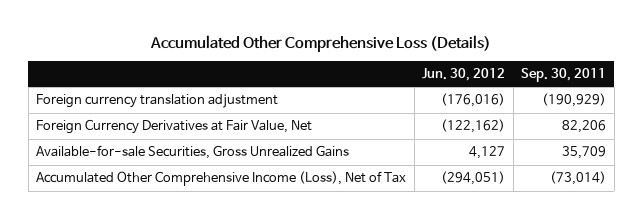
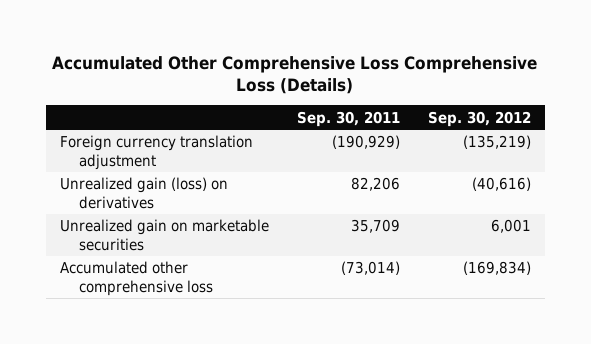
[150,35,492,53] Accumulated Other Comprehensive Loss (Details) -> [52,55,538,95] Accumulated Other Comprehensive Loss Comprehensive Loss (Details)
[422,68,506,82] Jun. 30, 2012 -> none
none -> [427,110,531,127] Sep. 30, 2012
[36,119,313,135] Foreign Currency Derivatives at Fair Value, Net -> [60,177,229,209] Unrealized gain (loss) on derivatives
[36,145,350,160] Available-for-sale Securities, Gross Unrealized Gains -> [60,219,270,251] Unrealized gain on marketable securities
[36,171,407,187] Accumulated Other Comprehensive Income (Loss), Net of Tax -> [60,261,213,296] Accumulated other comprehensive loss

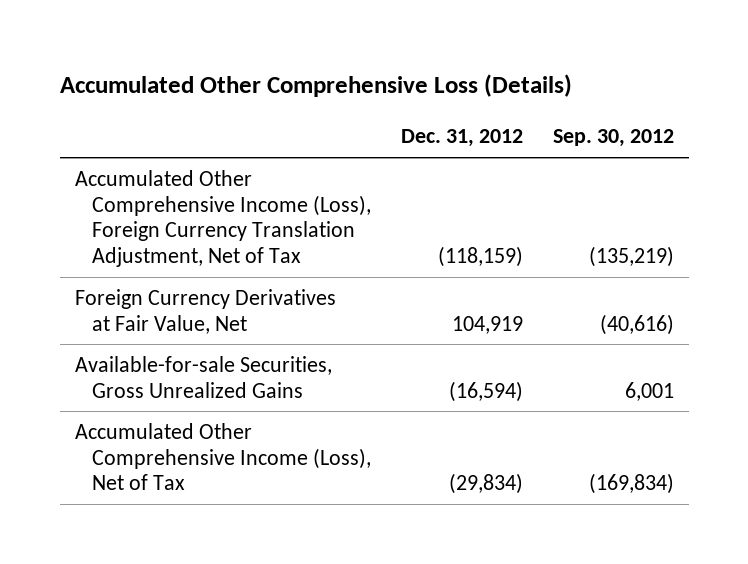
[52,55,538,95] Accumulated Other Comprehensive Loss Comprehensive Loss (Details) -> [59,74,572,98] Accumulated Other Comprehensive Loss (Details)
[296,110,400,127] Sep. 30, 2011 -> none
none -> [400,129,523,148] Dec. 31, 2012
[60,135,254,170] Foreign currency translation adjustment -> [74,169,372,267] Accumulated Other Comprehensive Income (Loss), Foreign Currency Translation Adjustment, Net of Tax
[60,177,229,209] Unrealized gain (loss) on derivatives -> [74,288,336,334] Foreign Currency Derivatives at Fair Value, Net
[60,219,270,251] Unrealized gain on marketable securities -> [74,355,332,398] Available-for-sale Securities, Gross Unrealized Gains
[60,261,213,296] Accumulated other comprehensive loss -> [74,422,372,491] Accumulated Other Comprehensive Income (Loss), Net of Tax

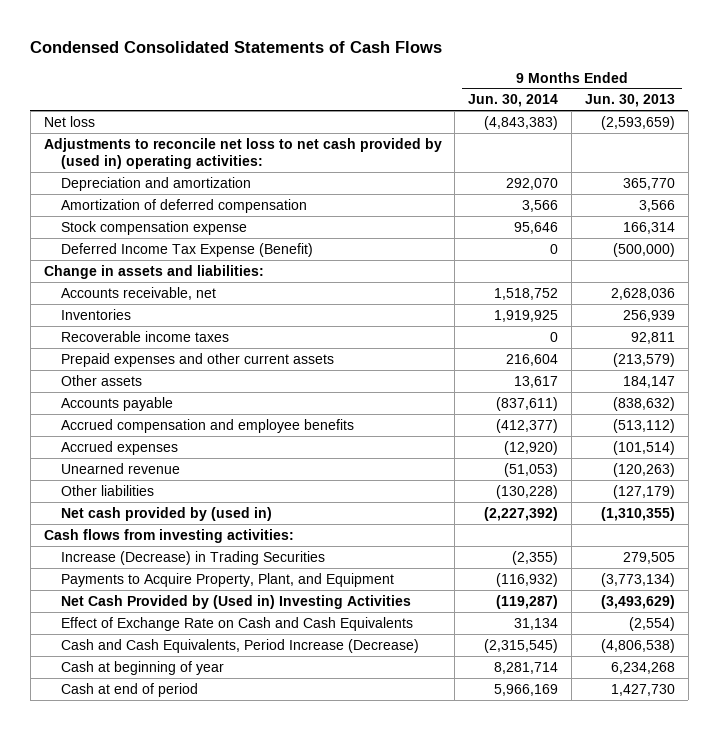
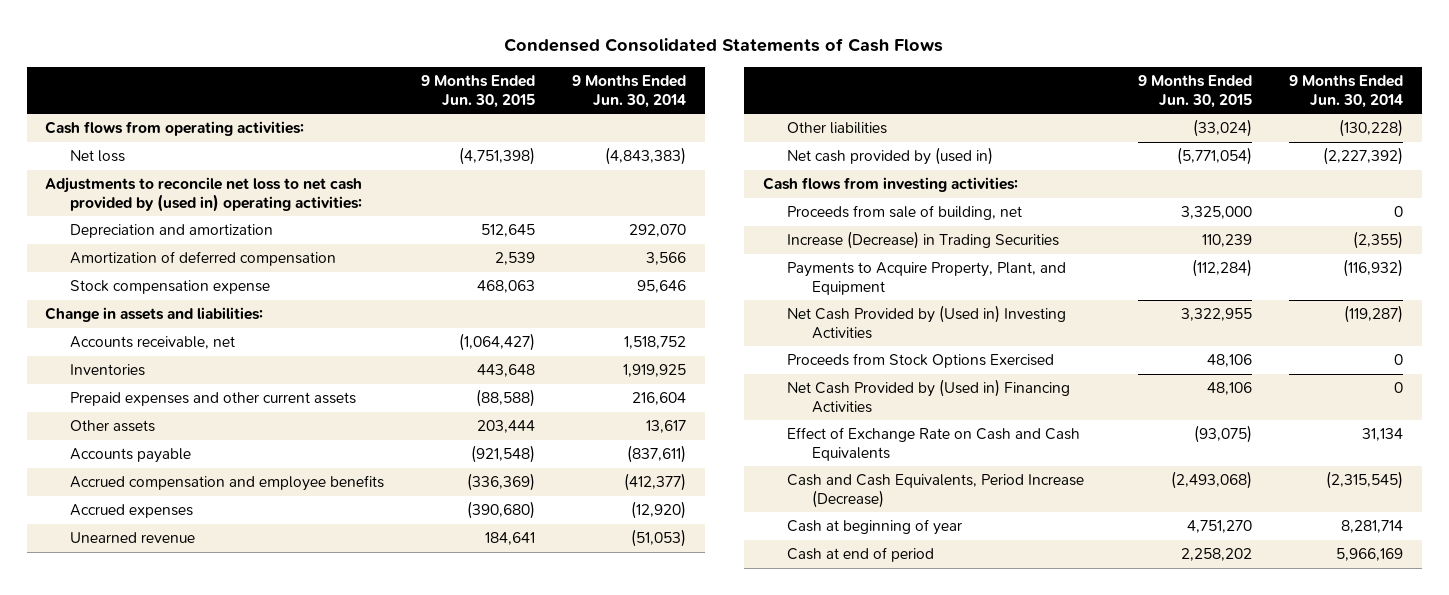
[584,94,675,108] Jun. 30, 2013 -> none
none -> [420,74,535,108] 9 Months Ended Jun. 30, 2015
none -> [45,121,305,137] Cash flows from operating activities:
[60,242,313,257] Deferred Income Tax Expense (Benefit) -> none
[60,330,229,342] Recoverable income taxes -> none
none -> [787,205,1023,221] Proceeds from sale of building, net
none -> [787,353,1055,369] Proceeds from Stock Options Exercised
none -> [787,379,1071,413] Net Cash Provided by (Used in) Financing Activities

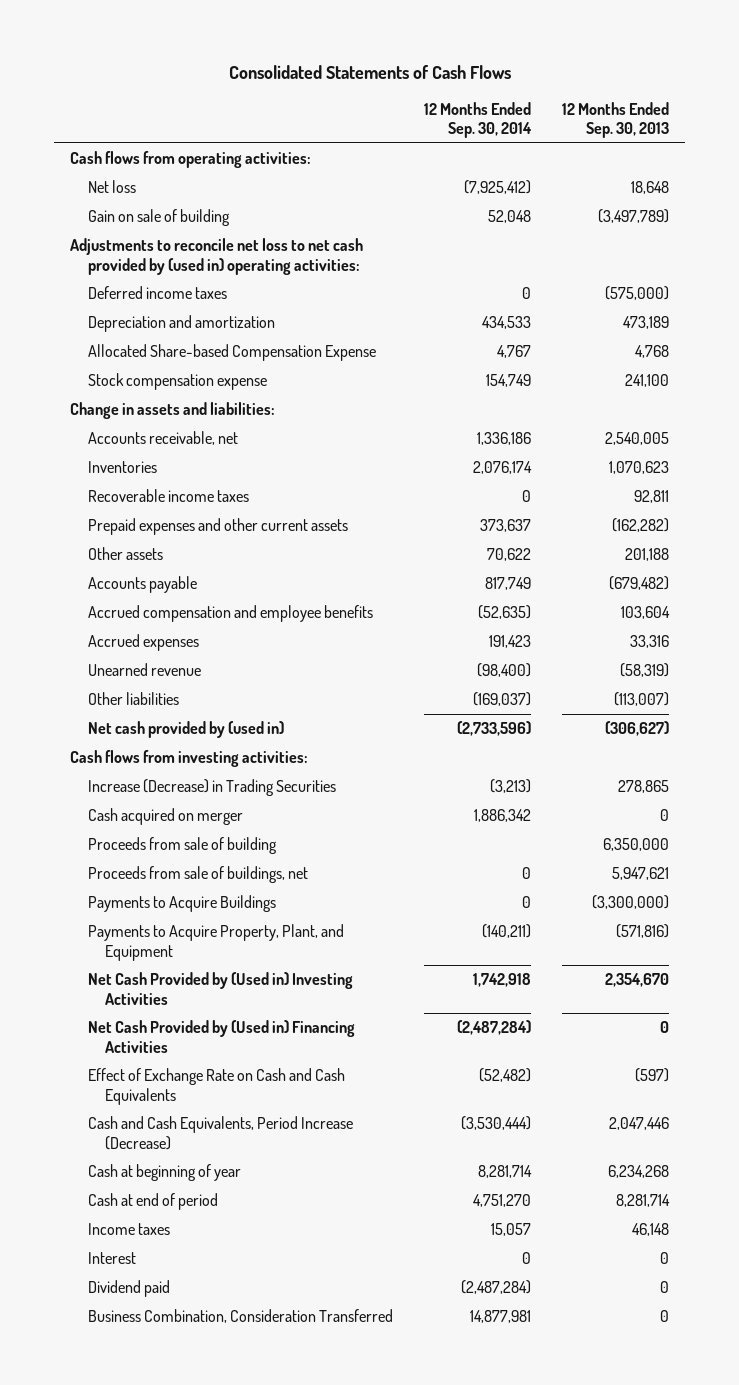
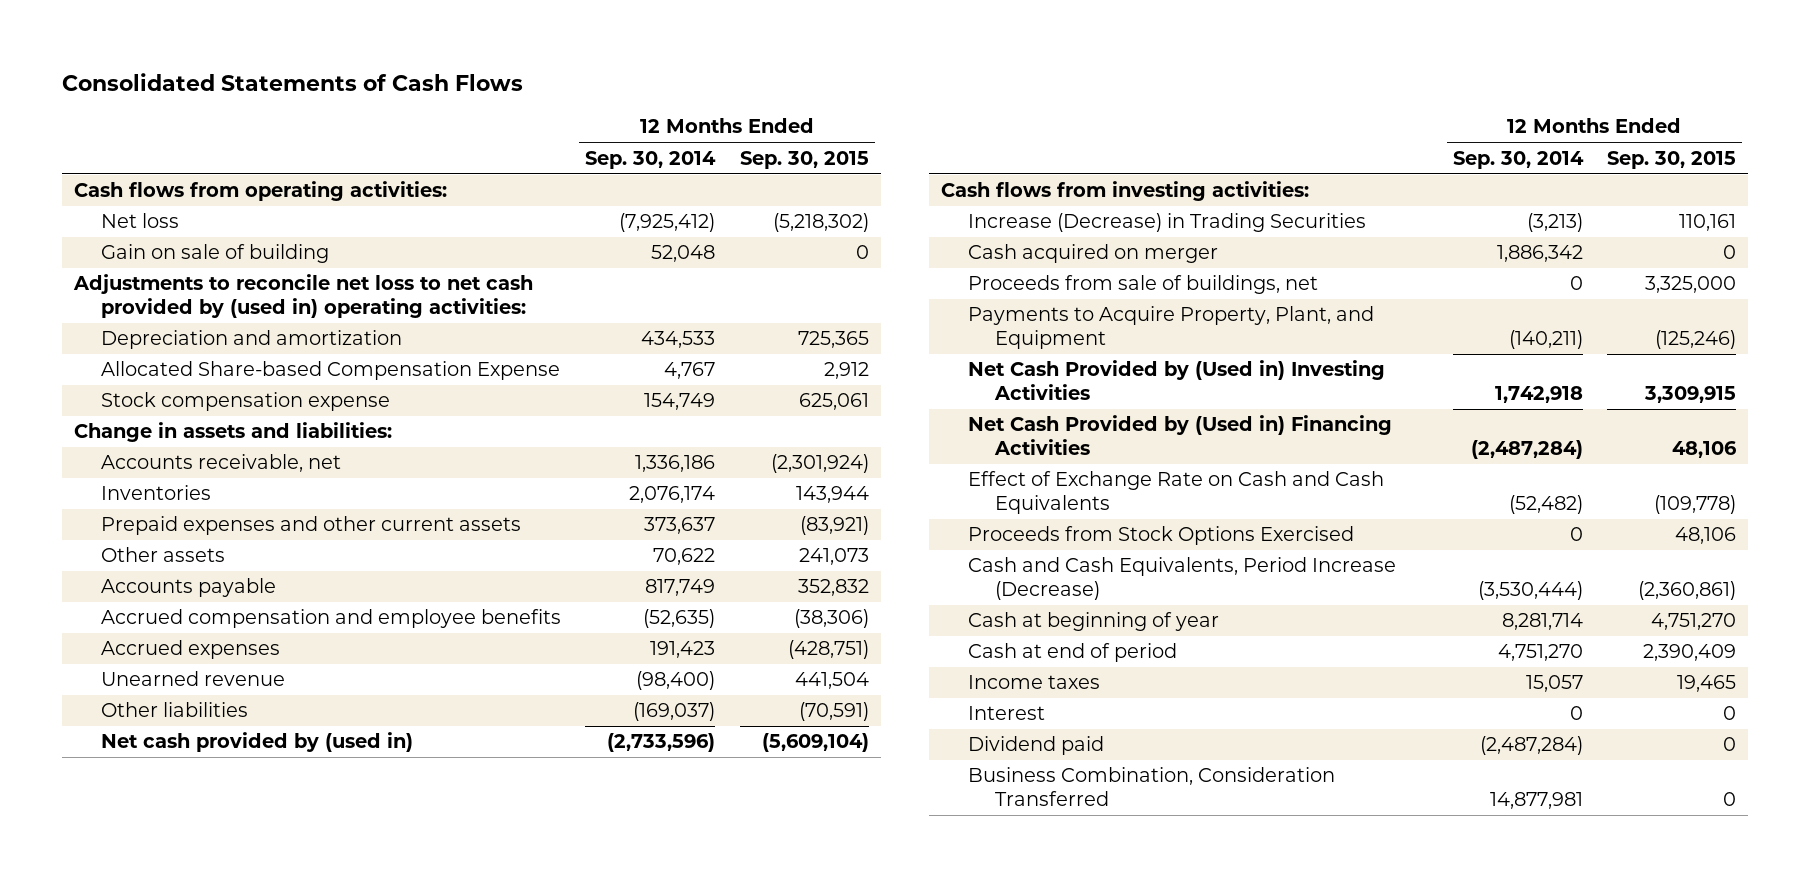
[562,101,670,138] 12 Months Ended Sep. 30, 2013 -> none
none -> [739,150,869,169] Sep. 30, 2015
[87,286,227,300] Deferred income taxes -> none
[87,489,249,503] Recoverable income taxes -> none
[87,837,277,855] Proceeds from sale of building -> none
[87,895,276,913] Payments to Acquire Buildings -> none
none -> [968,526,1355,546] Proceeds from Stock Options Exercised

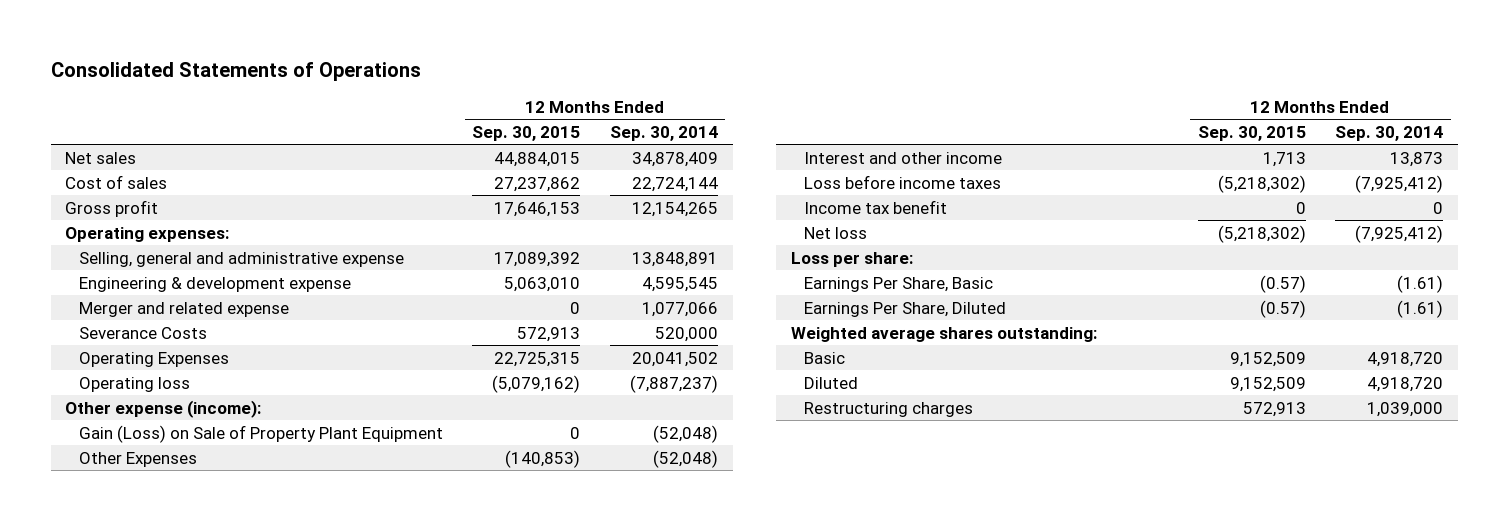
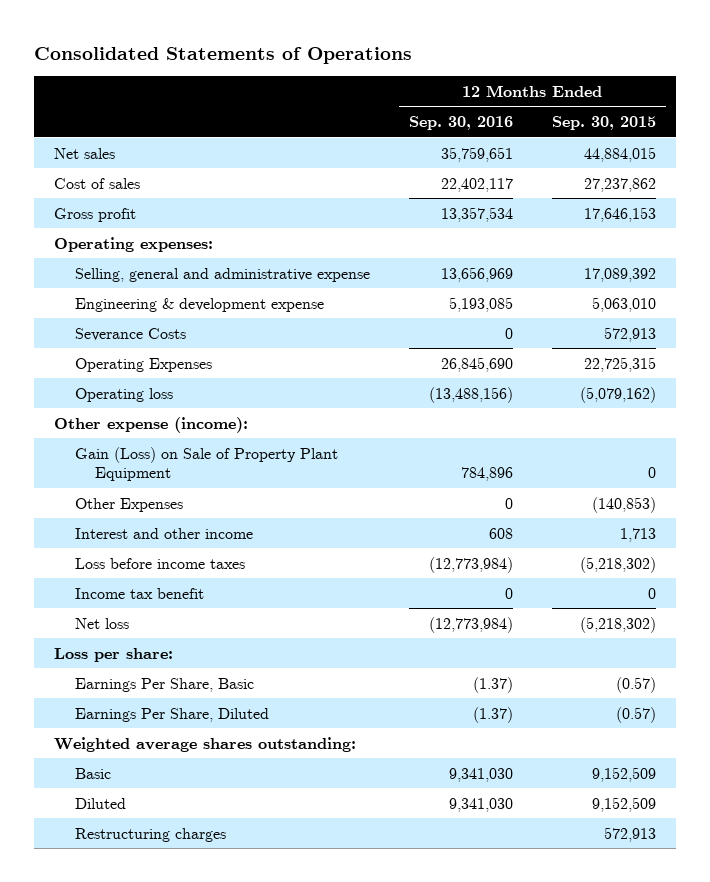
[609,126,718,142] Sep. 30, 2014 -> none
none -> [408,116,513,131] Sep. 30, 2016
[78,301,289,317] Merger and related expense -> none

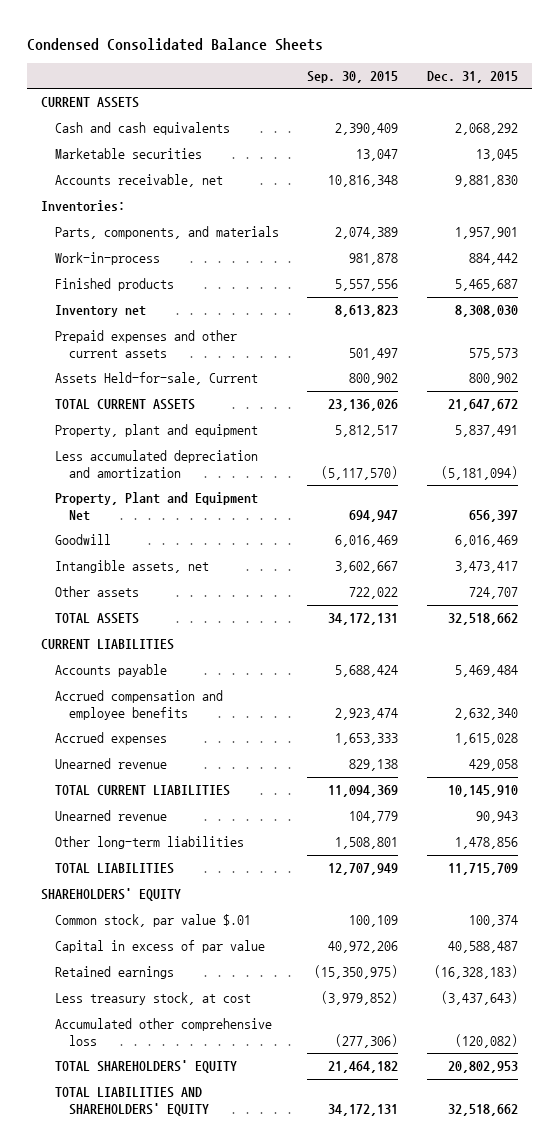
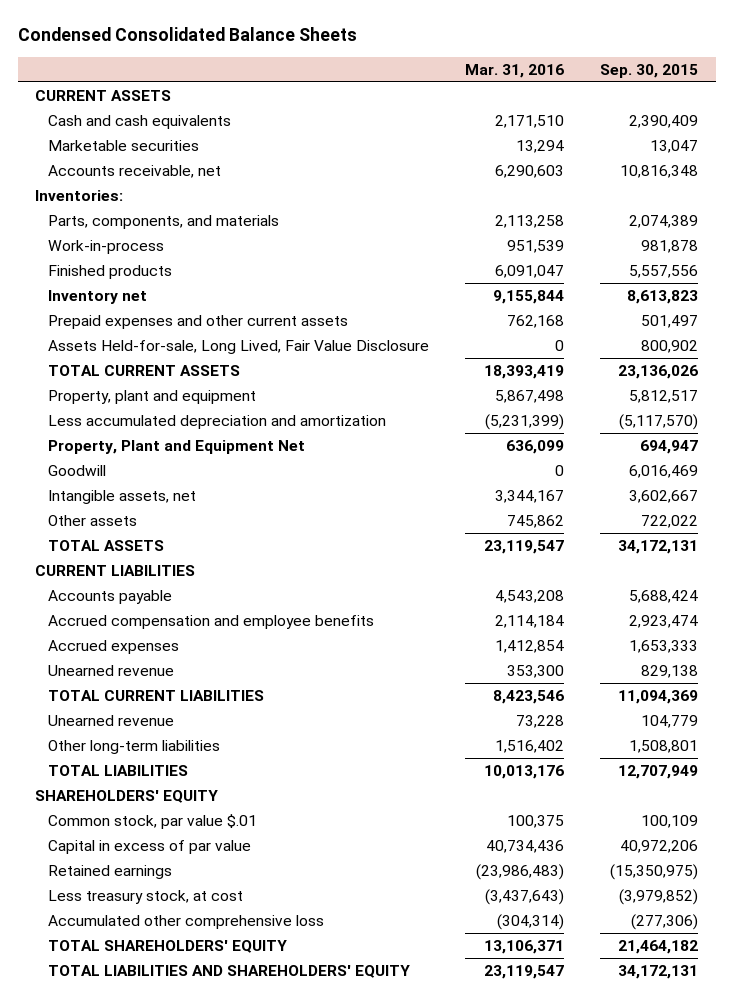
[426,70,518,83] Dec. 31, 2015 -> none
none -> [465,63,565,78] Mar. 31, 2016
[55,372,259,386] Assets Held-for-sale, Current -> [48,339,430,354] Assets Held-for-sale, Long Lived, Fair Value Disclosure

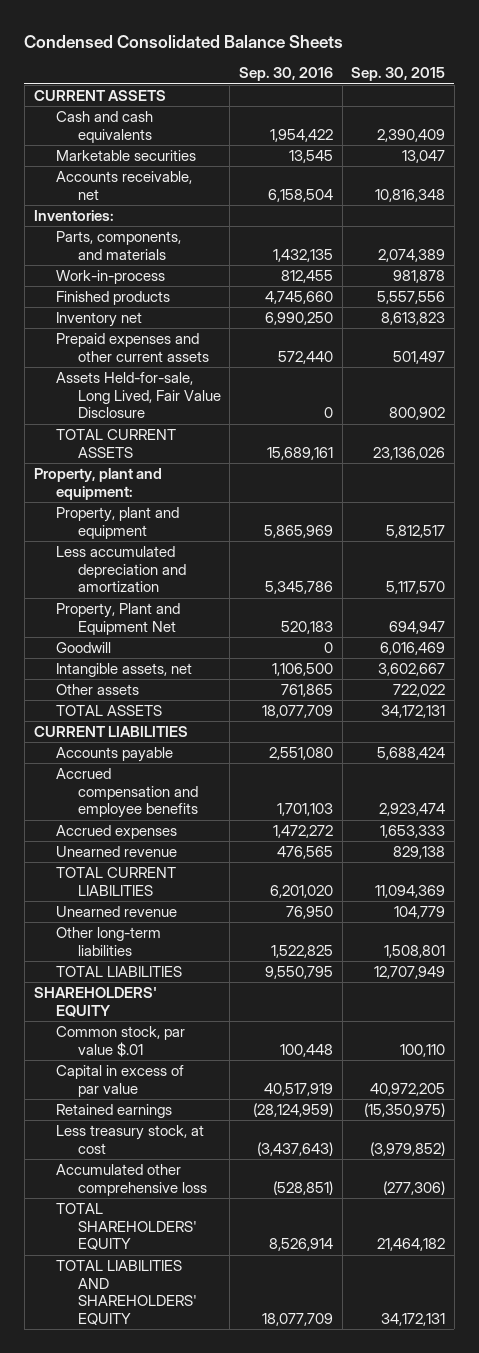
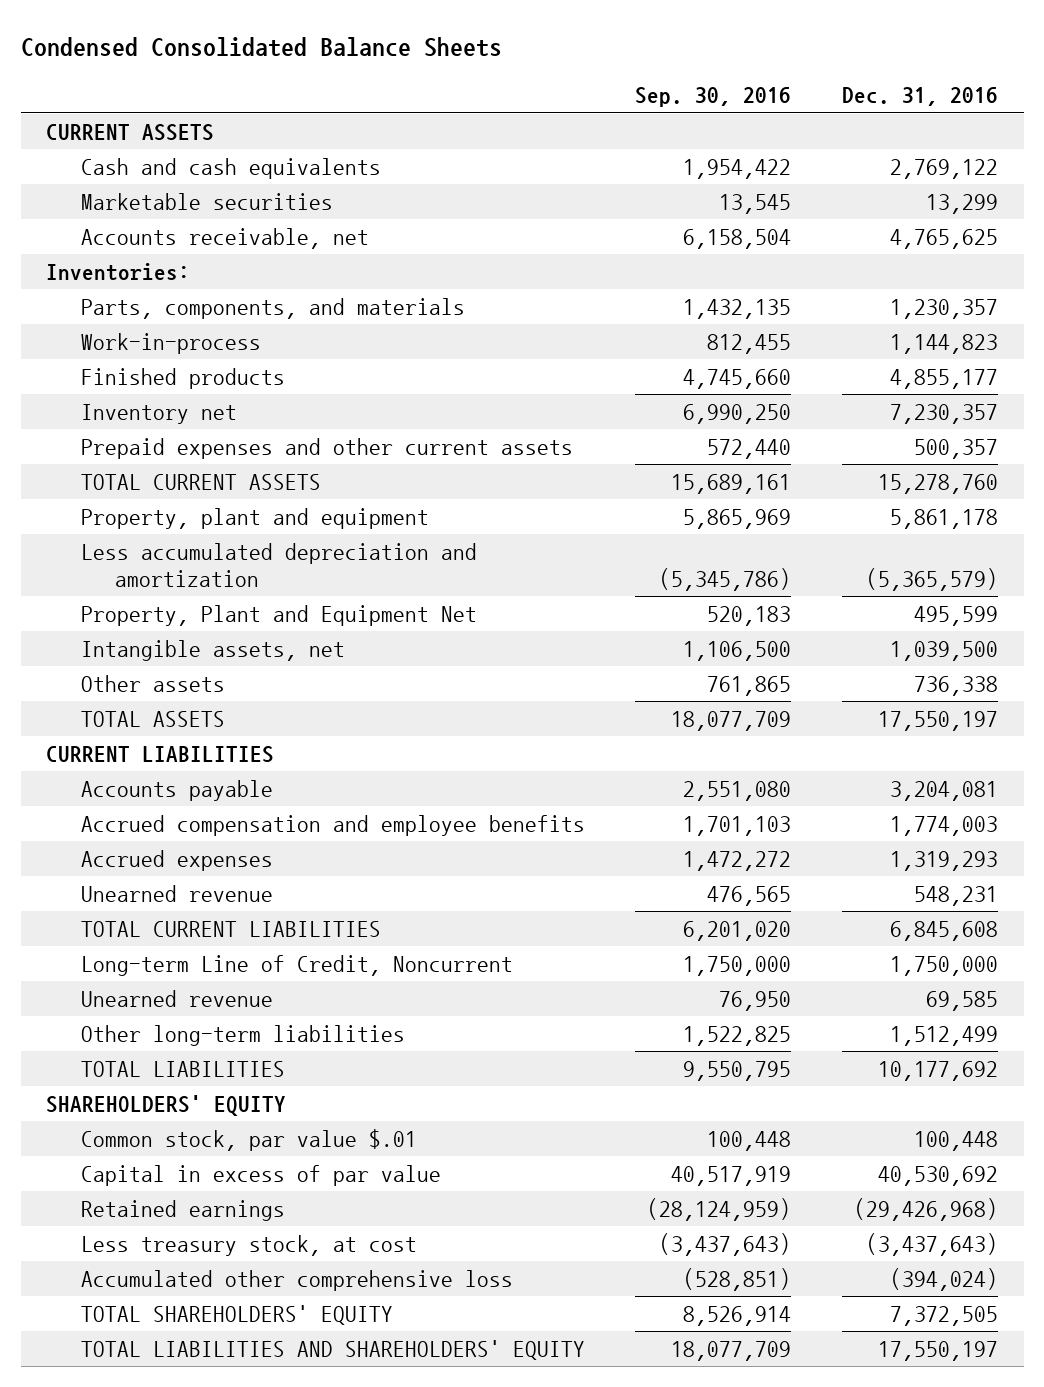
[351,67,446,82] Sep. 30, 2015 -> none
none -> [842,87,999,107] Dec. 31, 2016
[55,372,221,419] Assets Held-for-sale, Long Lived, Fair Value Disclosure -> none
[33,468,162,500] Property, plant and equipment: -> none
[265,581,334,595] 5,345,786 -> [659,567,792,591] (5,345,786)
[55,642,111,654] Goodwill -> none
none -> [80,954,513,976] Long-term Line of Credit, Noncurrent

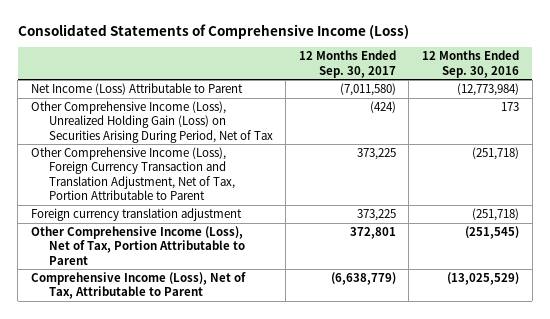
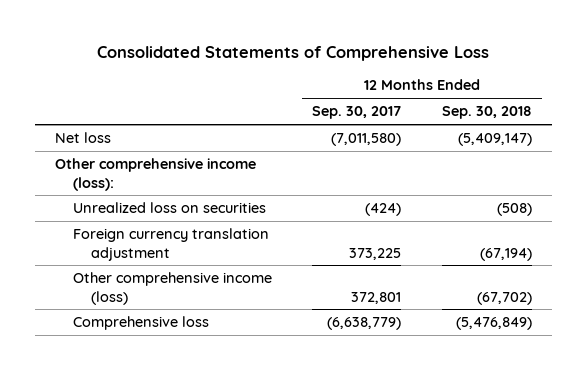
[17,23,409,39] Consolidated Statements of Comprehensive Income (Loss) -> [97,45,490,61] Consolidated Statements of Comprehensive Loss
[422,50,520,78] 12 Months Ended Sep. 30, 2016 -> none
none -> [441,106,532,120] Sep. 30, 2018
[30,147,235,201] Other Comprehensive Income (Loss), Foreign Currency Transaction and Translation Adjustment, Net of Tax, Portion Attributable to Parent -> none
[30,83,243,96] Net Income (Loss) Attributable to Parent -> [55,132,112,144] Net loss
none -> [55,158,257,191] Other comprehensive income (loss):
[30,101,273,143] Other Comprehensive Income (Loss), Unrealized Holding Gain (Loss) on Securities Arising During Period, Net of Tax -> [72,202,266,214] Unrealized loss on securities
[30,226,245,265] Other Comprehensive Income (Loss), Net of Tax, Portion Attributable to Parent -> [72,272,272,305] Other comprehensive income (loss)
[30,272,246,300] Comprehensive Income (Loss), Net of Tax, Attributable to Parent -> [72,316,209,331] Comprehensive loss

